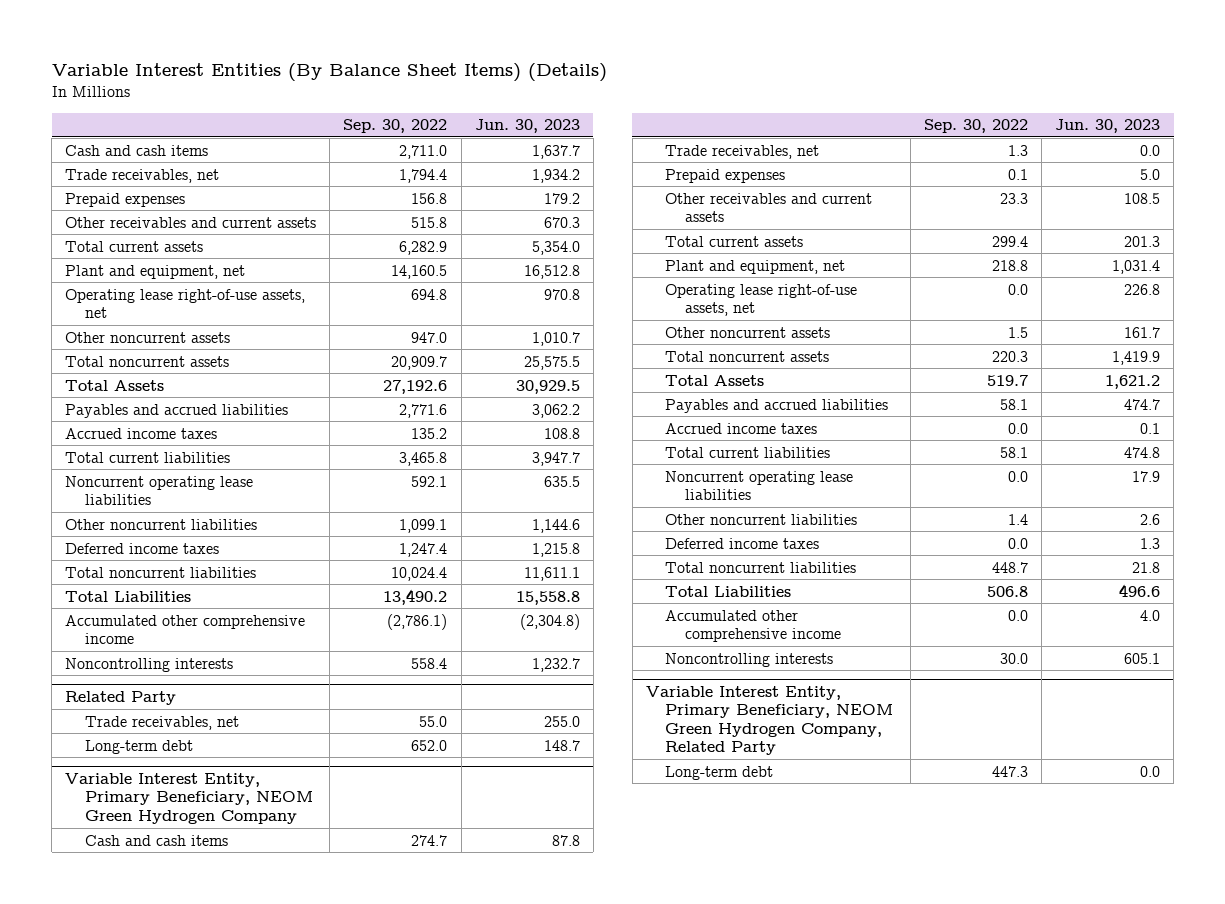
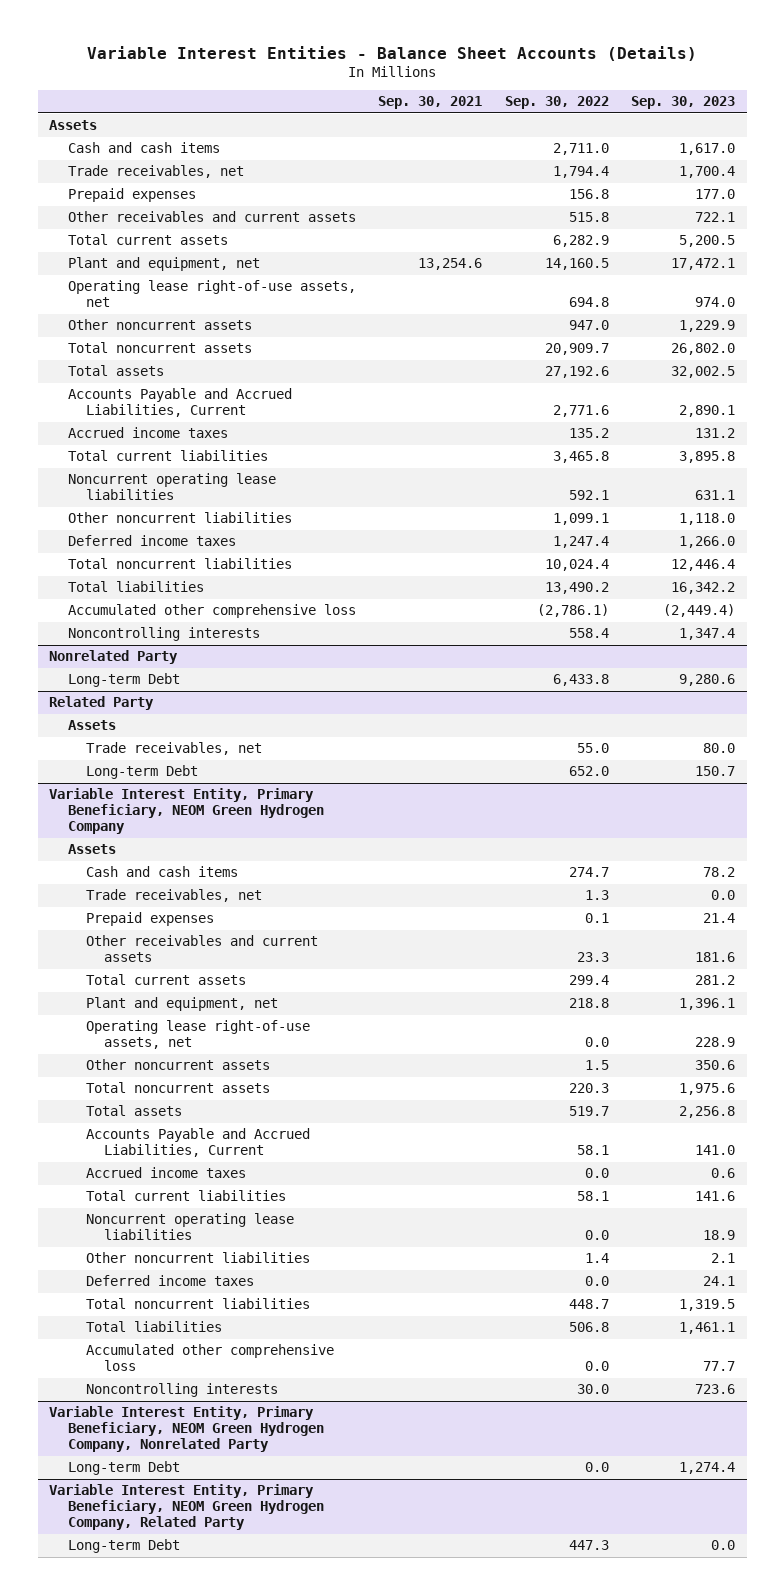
[51,62,607,82] Variable Interest Entities (By Balance Sheet Items) (Details) -> [87,45,698,61] Variable Interest Entities - Balance Sheet Accounts (Details)
[474,119,580,134] Jun. 30, 2023 -> none
none -> [378,96,483,110] Sep. 30, 2021
none -> [631,96,736,110] Sep. 30, 2023
none -> [49,120,98,131] Assets
[65,379,165,391] Total Assets -> [67,365,164,377] Total assets
[65,403,289,418] Payables and accrued liabilities -> [67,388,292,418] Accounts Payable and Accrued Liabilities, Current
[65,590,192,602] Total Liabilities -> [67,581,204,593] Total liabilities
[65,614,306,645] Accumulated other comprehensive income -> [67,604,356,619] Accumulated other comprehensive loss
none -> [49,650,179,665] Nonrelated Party
none -> [67,673,180,688] Long-term Debt
none -> [67,720,116,731] Assets
[84,739,193,754] Long-term debt -> [85,765,198,780] Long-term Debt
none -> [67,844,116,855] Assets
[665,374,765,386] Total Assets -> [85,1105,182,1117] Total assets
[665,398,889,413] Payables and accrued liabilities -> [85,1128,310,1158] Accounts Payable and Accrued Liabilities, Current
[665,585,792,597] Total Liabilities -> [85,1321,222,1333] Total liabilities
[665,609,841,643] Accumulated other comprehensive income -> [85,1344,334,1372] Accumulated other comprehensive loss
none -> [49,1406,324,1453] Variable Interest Entity, Primary Beneficiary, NEOM Green Hydrogen Company, Nonrelated Party
none -> [67,1461,180,1476] Long-term Debt
[665,765,774,780] Long-term debt -> [67,1539,180,1554] Long-term Debt

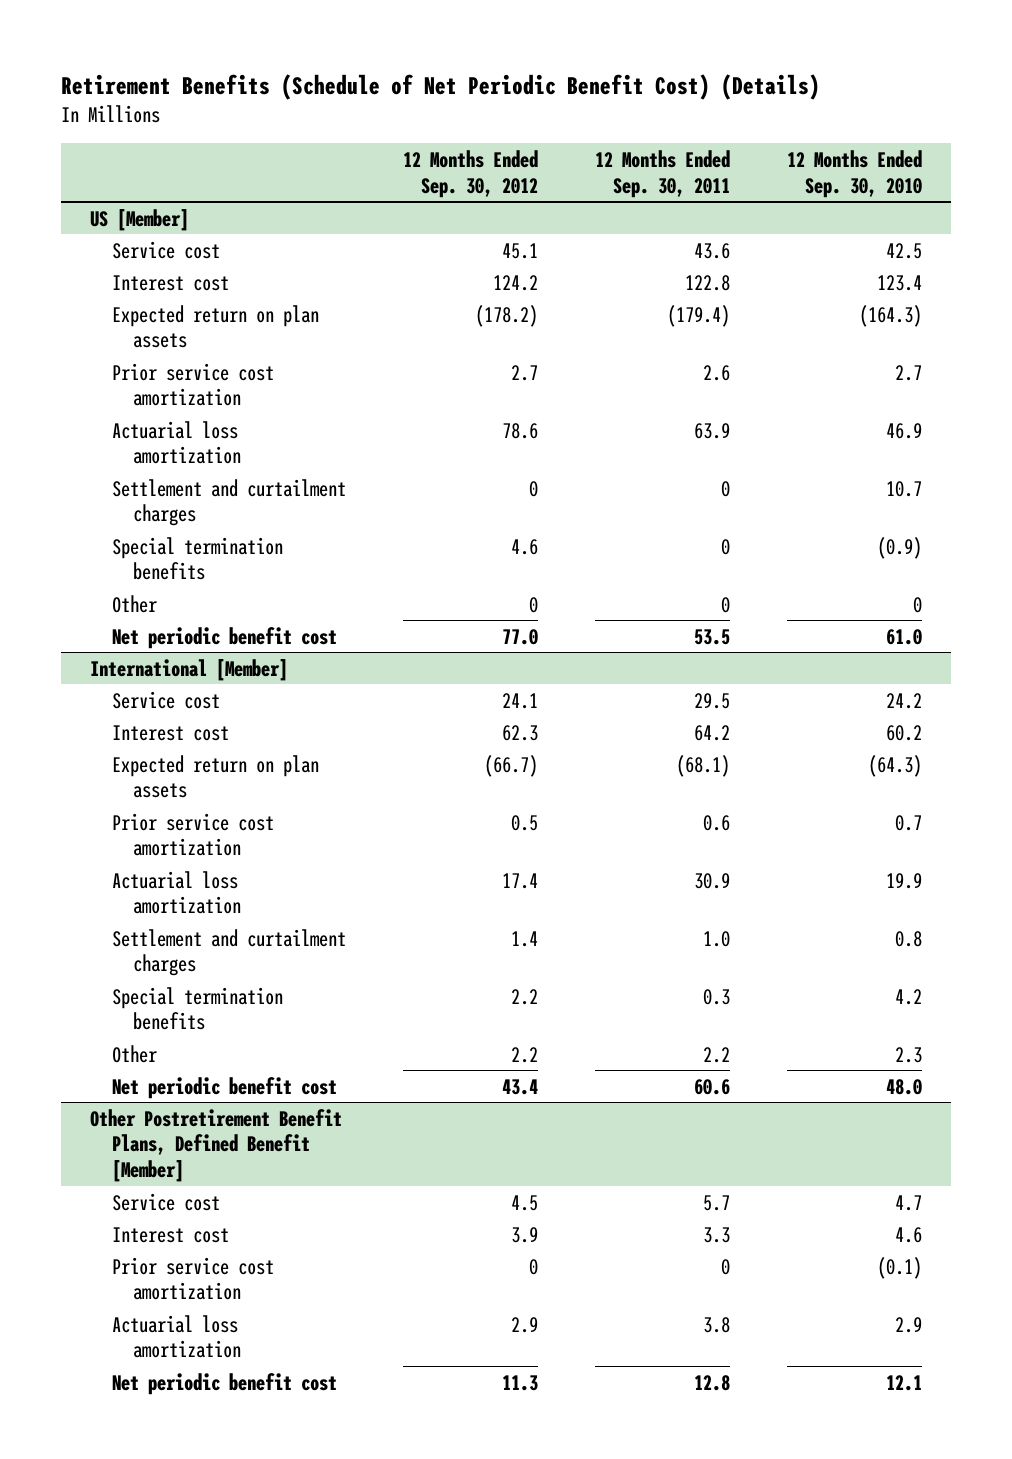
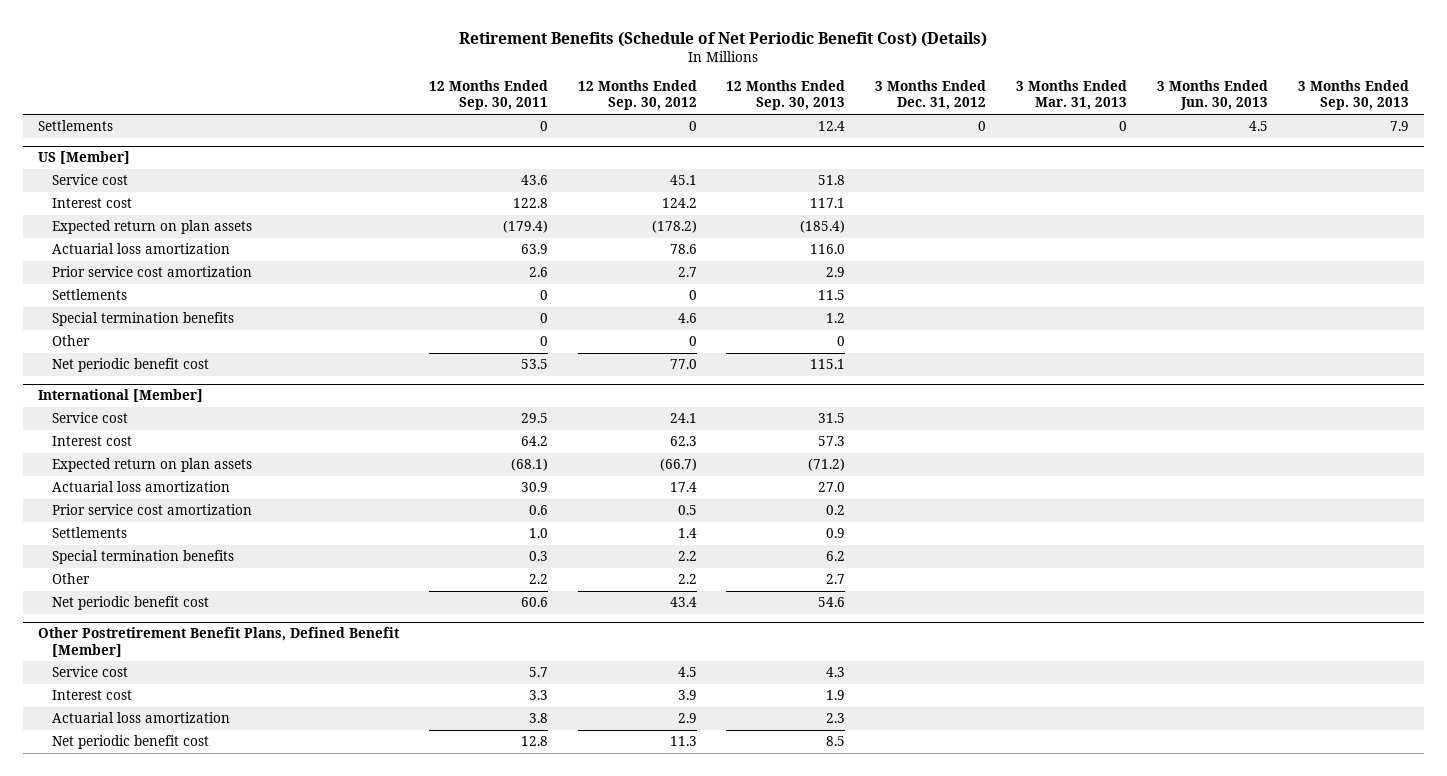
[787,149,923,198] 12 Months Ended Sep. 30, 2010 -> none
none -> [726,80,846,111] 12 Months Ended Sep. 30, 2013
none -> [875,80,987,111] 3 Months Ended Dec. 31, 2012
none -> [1016,80,1128,111] 3 Months Ended Mar. 31, 2013
none -> [1157,80,1269,111] 3 Months Ended Jun. 30, 2013
none -> [1297,80,1409,111] 3 Months Ended Sep. 30, 2013
none -> [37,120,113,132] Settlements
[111,478,346,527] Settlement and curtailment charges -> none
[111,362,274,407] Prior service cost amortization -> [51,266,252,278] Prior service cost amortization
none -> [51,289,127,301] Settlements
[111,812,274,857] Prior service cost amortization -> [51,504,252,516] Prior service cost amortization
[111,928,346,977] Settlement and curtailment charges -> [51,527,127,539] Settlements
[111,1256,274,1301] Prior service cost amortization -> none

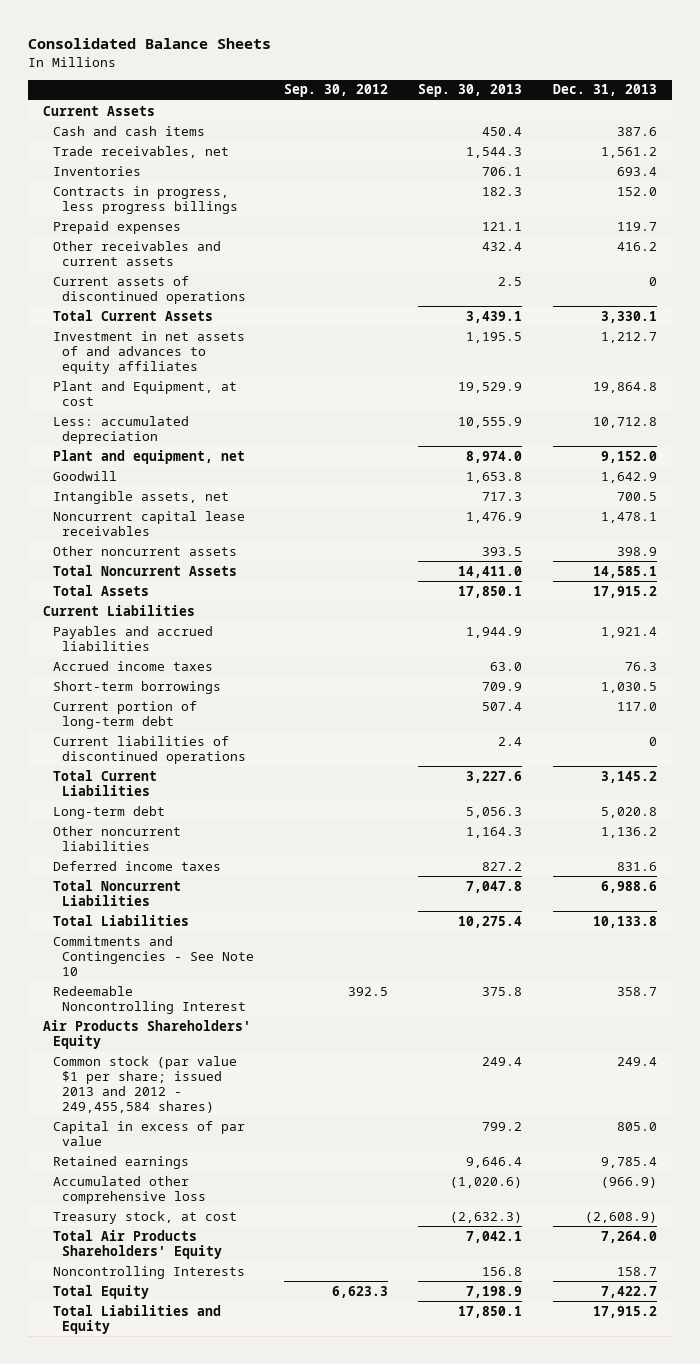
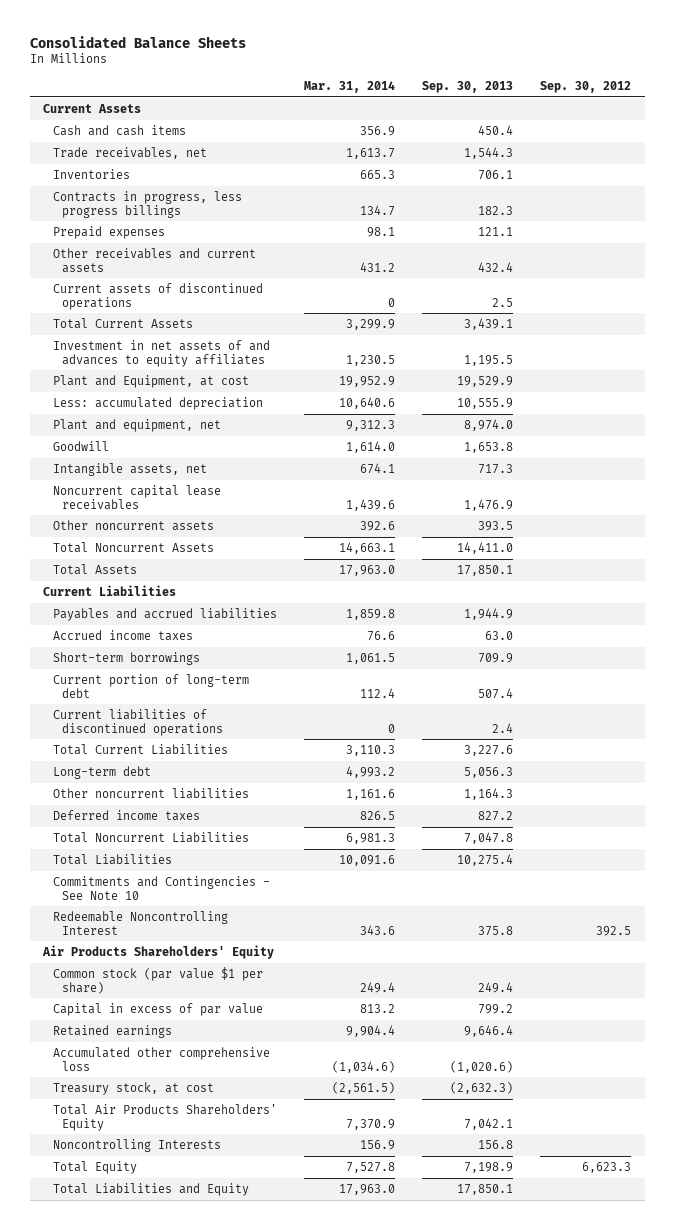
[552,84,657,97] Dec. 31, 2013 -> none
none -> [303,80,395,93] Mar. 31, 2014
[52,1055,237,1114] Common stock (par value $1 per share; issued 2013 and 2012 - 249,455,584 shares) -> [52,966,263,994] Common stock (par value $1 per share)

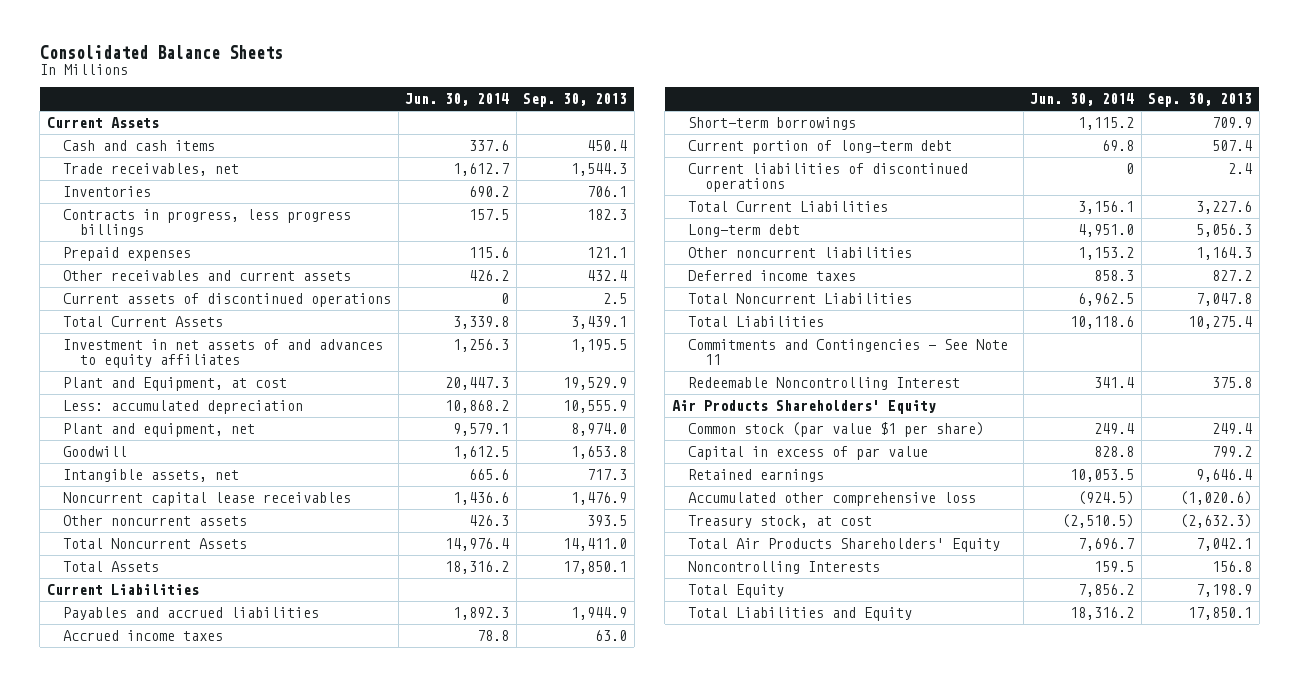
[303,80,395,93] Mar. 31, 2014 -> none
[540,80,632,93] Sep. 30, 2012 -> none
none -> [405,93,510,107] Jun. 30, 2014
[52,875,270,900] Commitments and Contingencies - See Note 10 -> [688,339,1009,366] Commitments and Contingencies - See Note 11

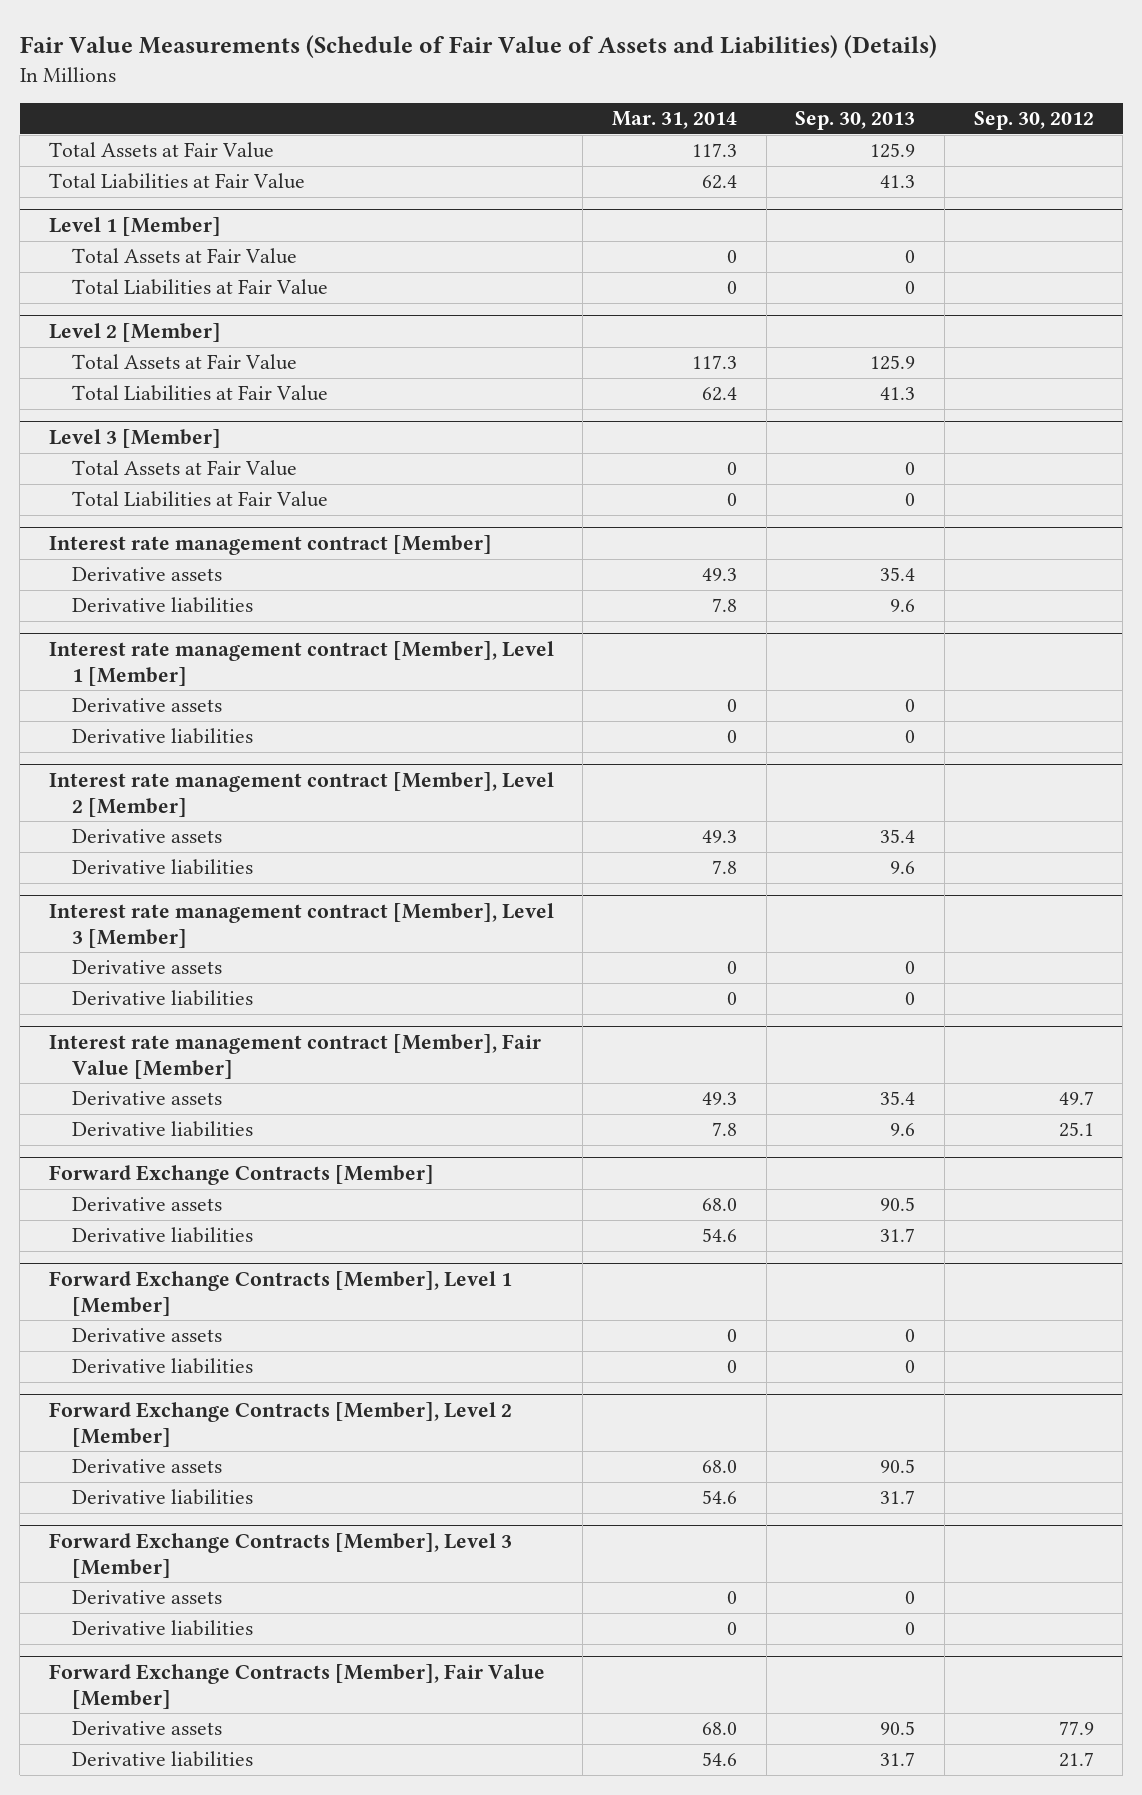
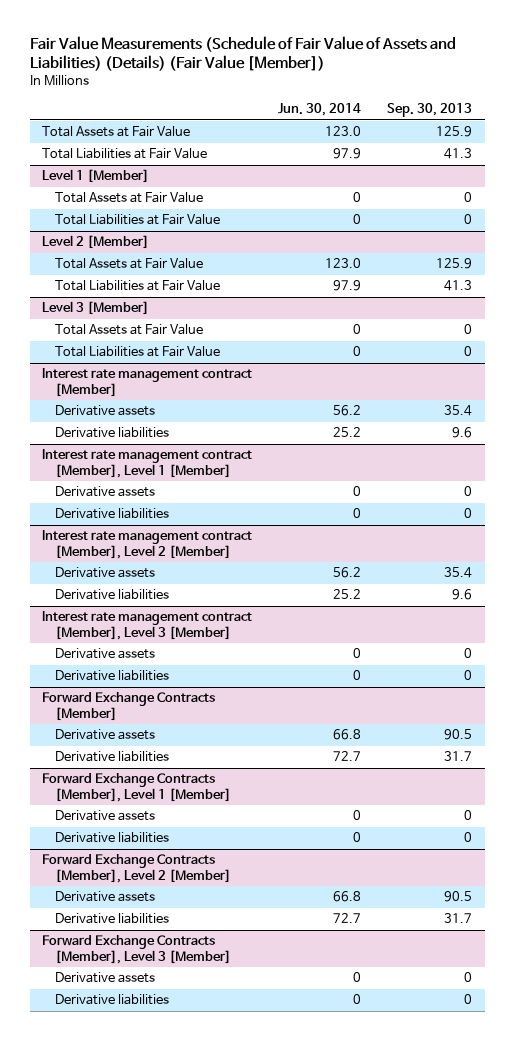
[19,34,937,58] Fair Value Measurements (Schedule of Fair Value of Assets and Liabilities) (Details) -> [29,35,456,72] Fair Value Measurements (Schedule of Fair Value of Assets and Liabilities) (Details) (Fair Value [Member])
[612,111,738,130] Mar. 31, 2014 -> none
[973,111,1094,131] Sep. 30, 2012 -> none
none -> [278,103,362,117] Jun. 30, 2014
[48,1034,541,1079] Interest rate management contract [Member], Fair Value [Member] -> none
[72,1091,223,1106] Derivative assets -> none
[72,1121,254,1138] Derivative liabilities -> none
[48,1664,545,1709] Forward Exchange Contracts [Member], Fair Value [Member] -> none
[72,1721,223,1736] Derivative assets -> none
[72,1751,254,1768] Derivative liabilities -> none

